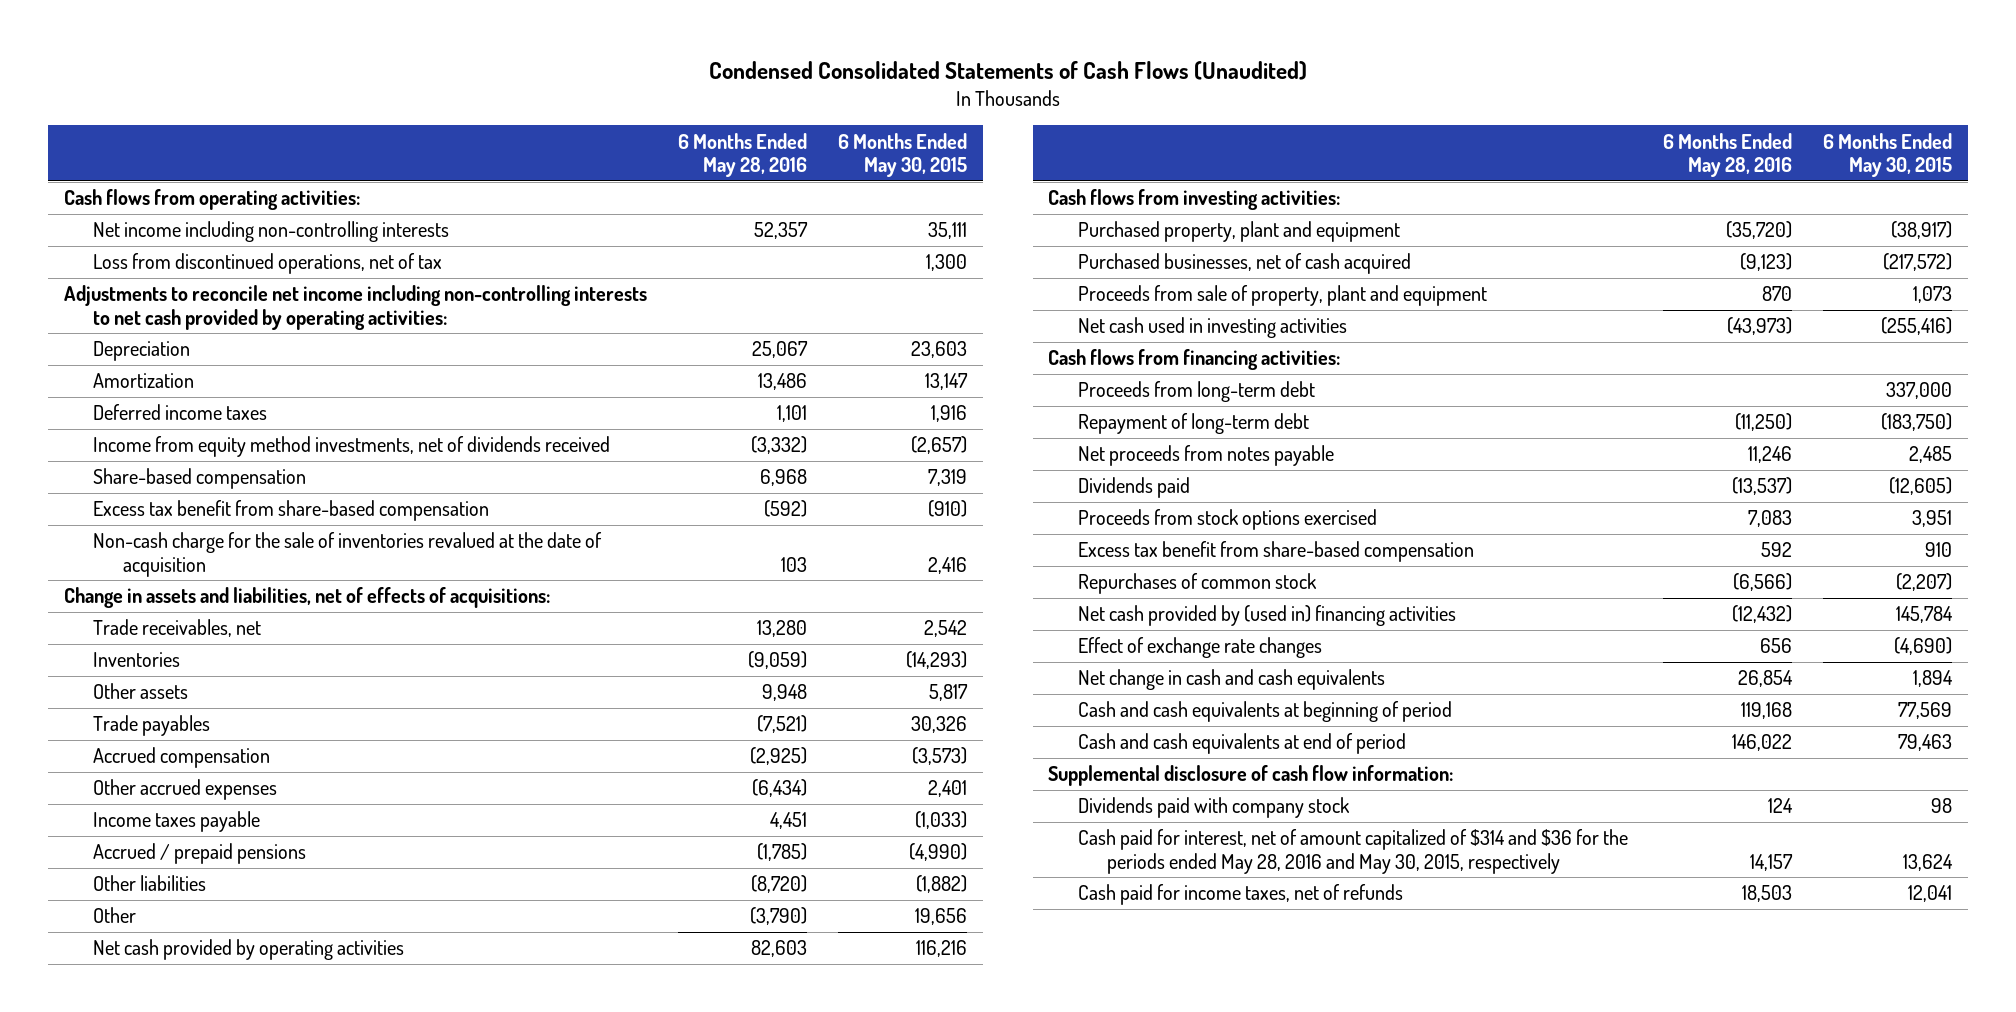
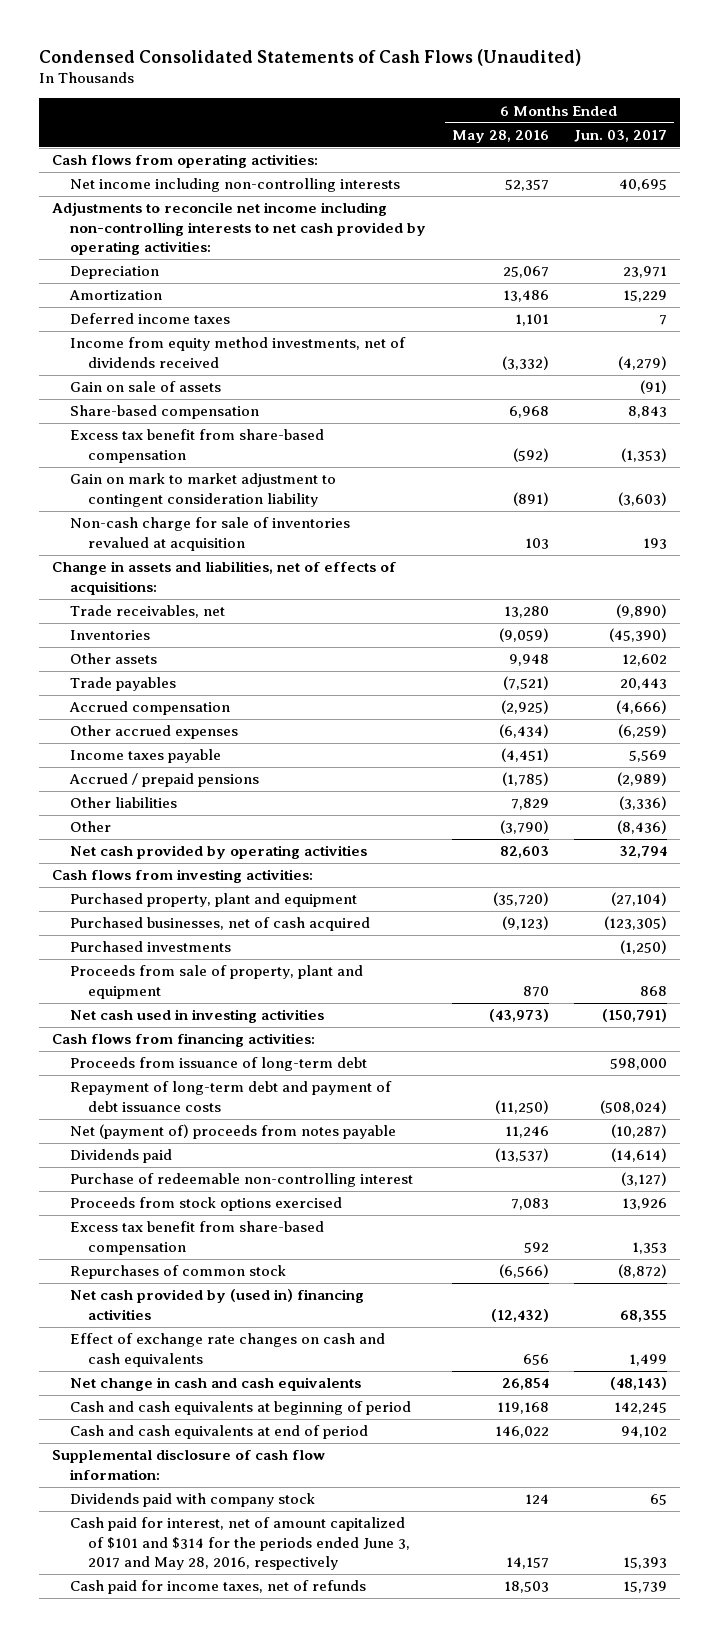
[838,132,968,178] 6 Months Ended May 30, 2015 -> none
none -> [574,129,668,142] Jun. 03, 2017
[93,253,443,275] Loss from discontinued operations, net of tax -> none
none -> [69,381,221,393] Gain on sale of assets
none -> [69,473,336,507] Gain on mark to market adjustment to contingent consideration liability
[93,532,603,577] Non-cash charge for the sale of inventories revalued at the date of acquisition -> [69,517,350,551] Non-cash charge for sale of inventories revalued at acquisition
[769,812,807,830] 4,451 -> [500,748,549,763] (4,451)
[750,875,807,894] (8,720) -> [510,798,549,811] 7,829
none -> [69,941,231,953] Purchased investments
[1077,381,1315,403] Proceeds from long-term debt -> [69,1057,367,1072] Proceeds from issuance of long-term debt
[1077,413,1309,435] Repayment of long-term debt -> [69,1081,392,1112] Repayment of long-term debt and payment of debt issuance costs
[1077,445,1334,467] Net proceeds from notes payable -> [69,1124,396,1140] Net (payment of) proceeds from notes payable
none -> [69,1173,413,1188] Purchase of redeemable non-controlling interest
[1077,637,1322,659] Effect of exchange rate changes -> [69,1333,385,1367] Effect of exchange rate changes on cash and cash equivalents
[1077,829,1628,874] Cash paid for interest, net of amount capitalized of $314 and $36 for the periods ended May 28, 2016 and May 30, 2015, respectively -> [69,1517,410,1571] Cash paid for interest, net of amount capitalized of $101 and $314 for the periods ended June 3, 2017 and May 28, 2016, respectively

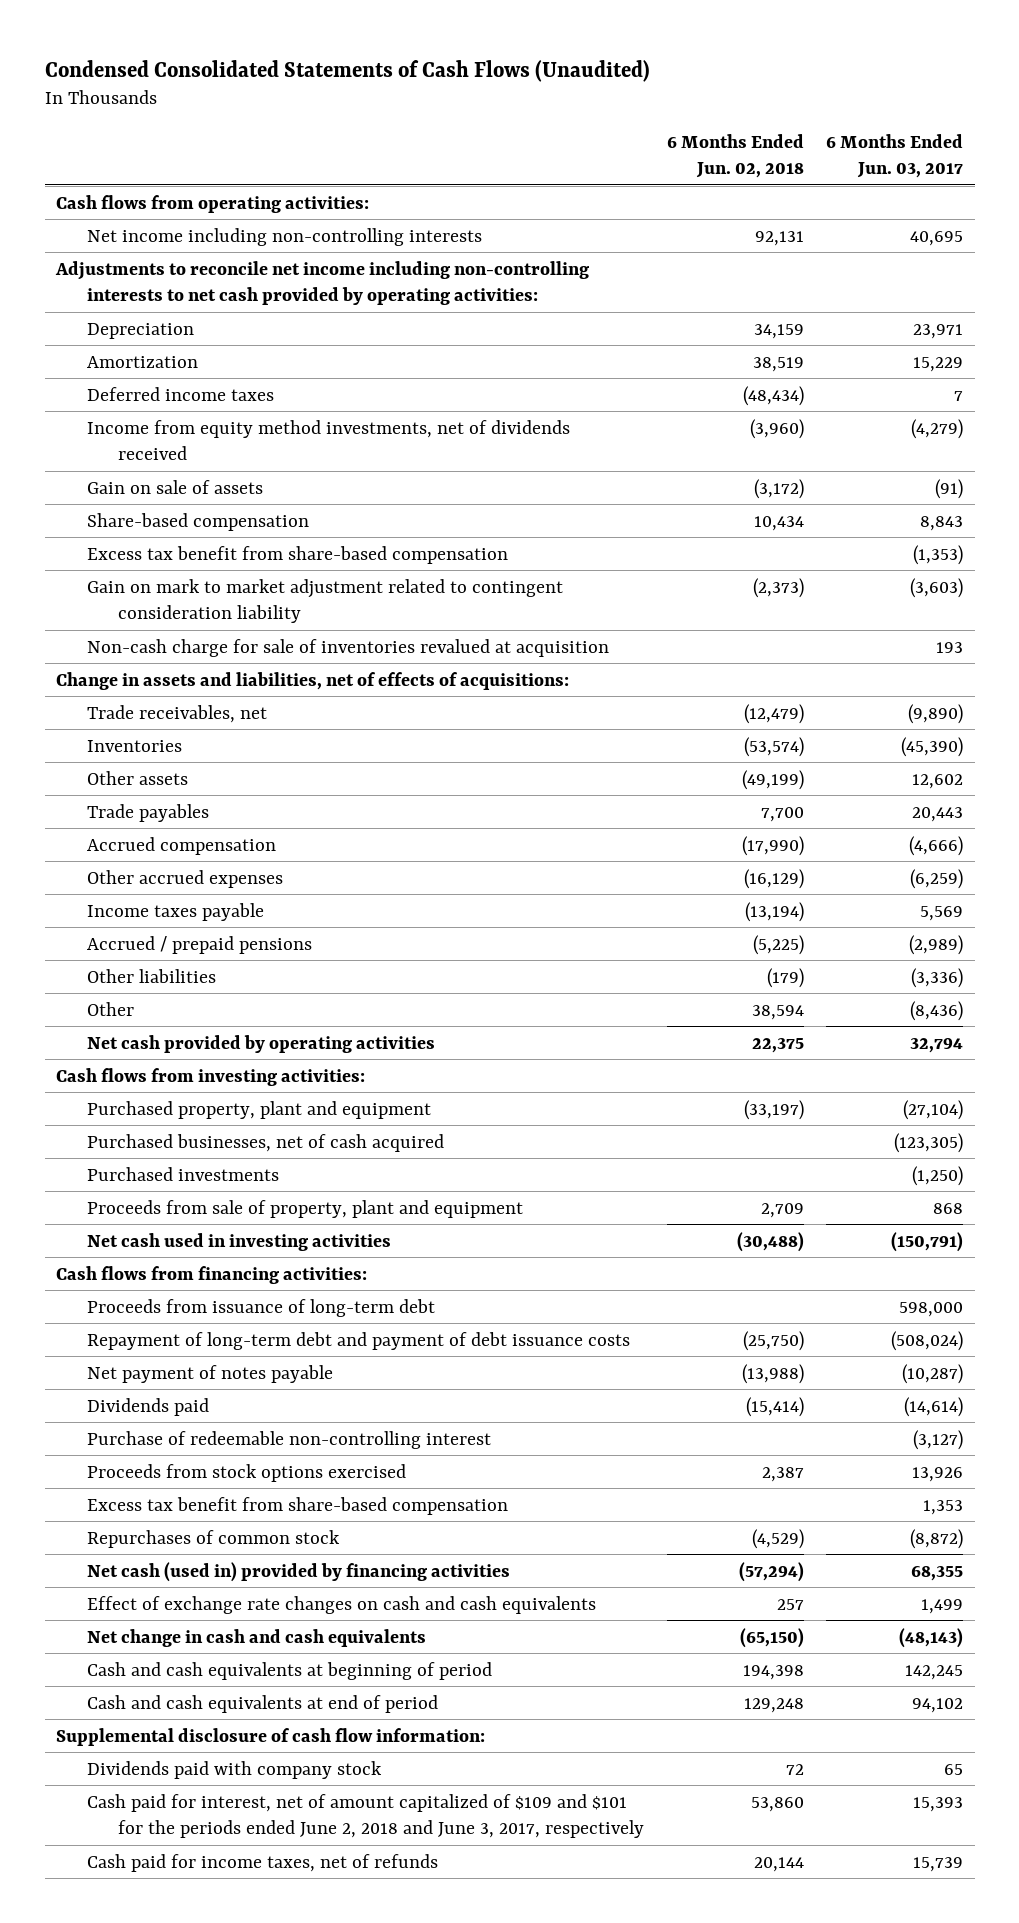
[451,129,549,143] May 28, 2016 -> none
none -> [666,133,804,179] 6 Months Ended Jun. 02, 2018
[69,473,336,507] Gain on mark to market adjustment to contingent consideration liability -> [87,578,564,624] Gain on mark to market adjustment related to contingent consideration liability
[69,1124,396,1140] Net (payment of) proceeds from notes payable -> [87,1364,334,1383] Net payment of notes payable
[69,1289,364,1320] Net cash provided by (used in) financing activities -> [87,1561,511,1582] Net cash (used in) provided by financing activities
[69,1517,410,1571] Cash paid for interest, net of amount capitalized of $101 and $314 for the periods ended June 3, 2017 and May 28, 2016, respectively -> [87,1793,645,1839] Cash paid for interest, net of amount capitalized of $109 and $101 for the periods ended June 2, 2018 and June 3, 2017, respectively

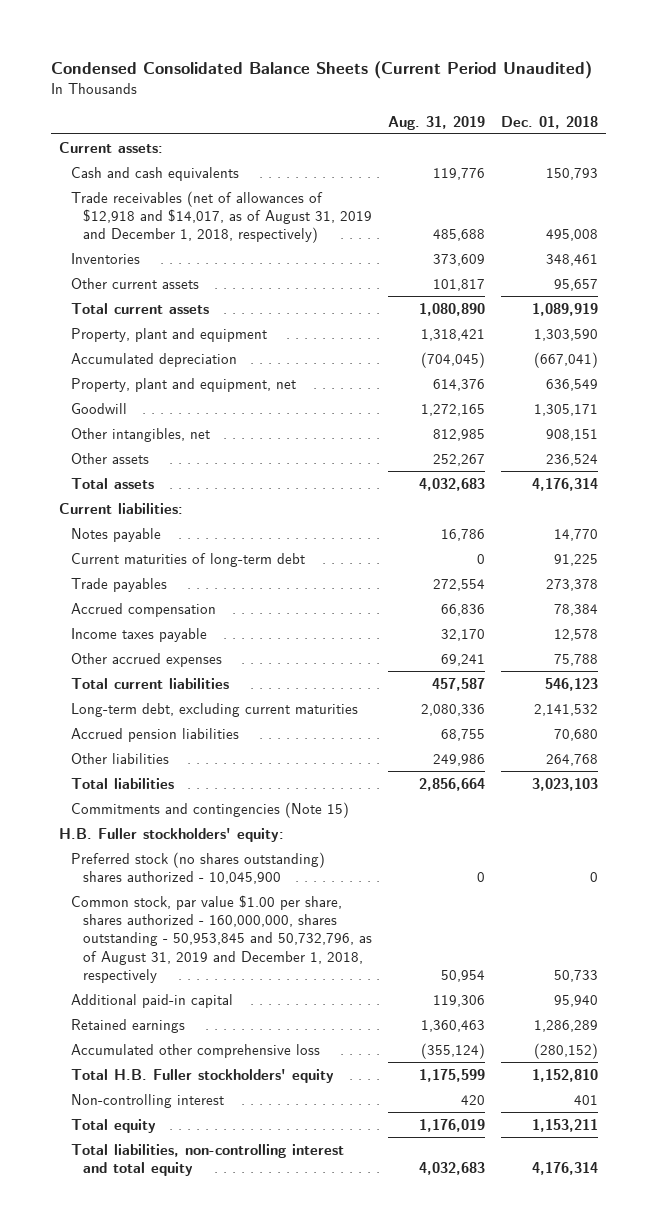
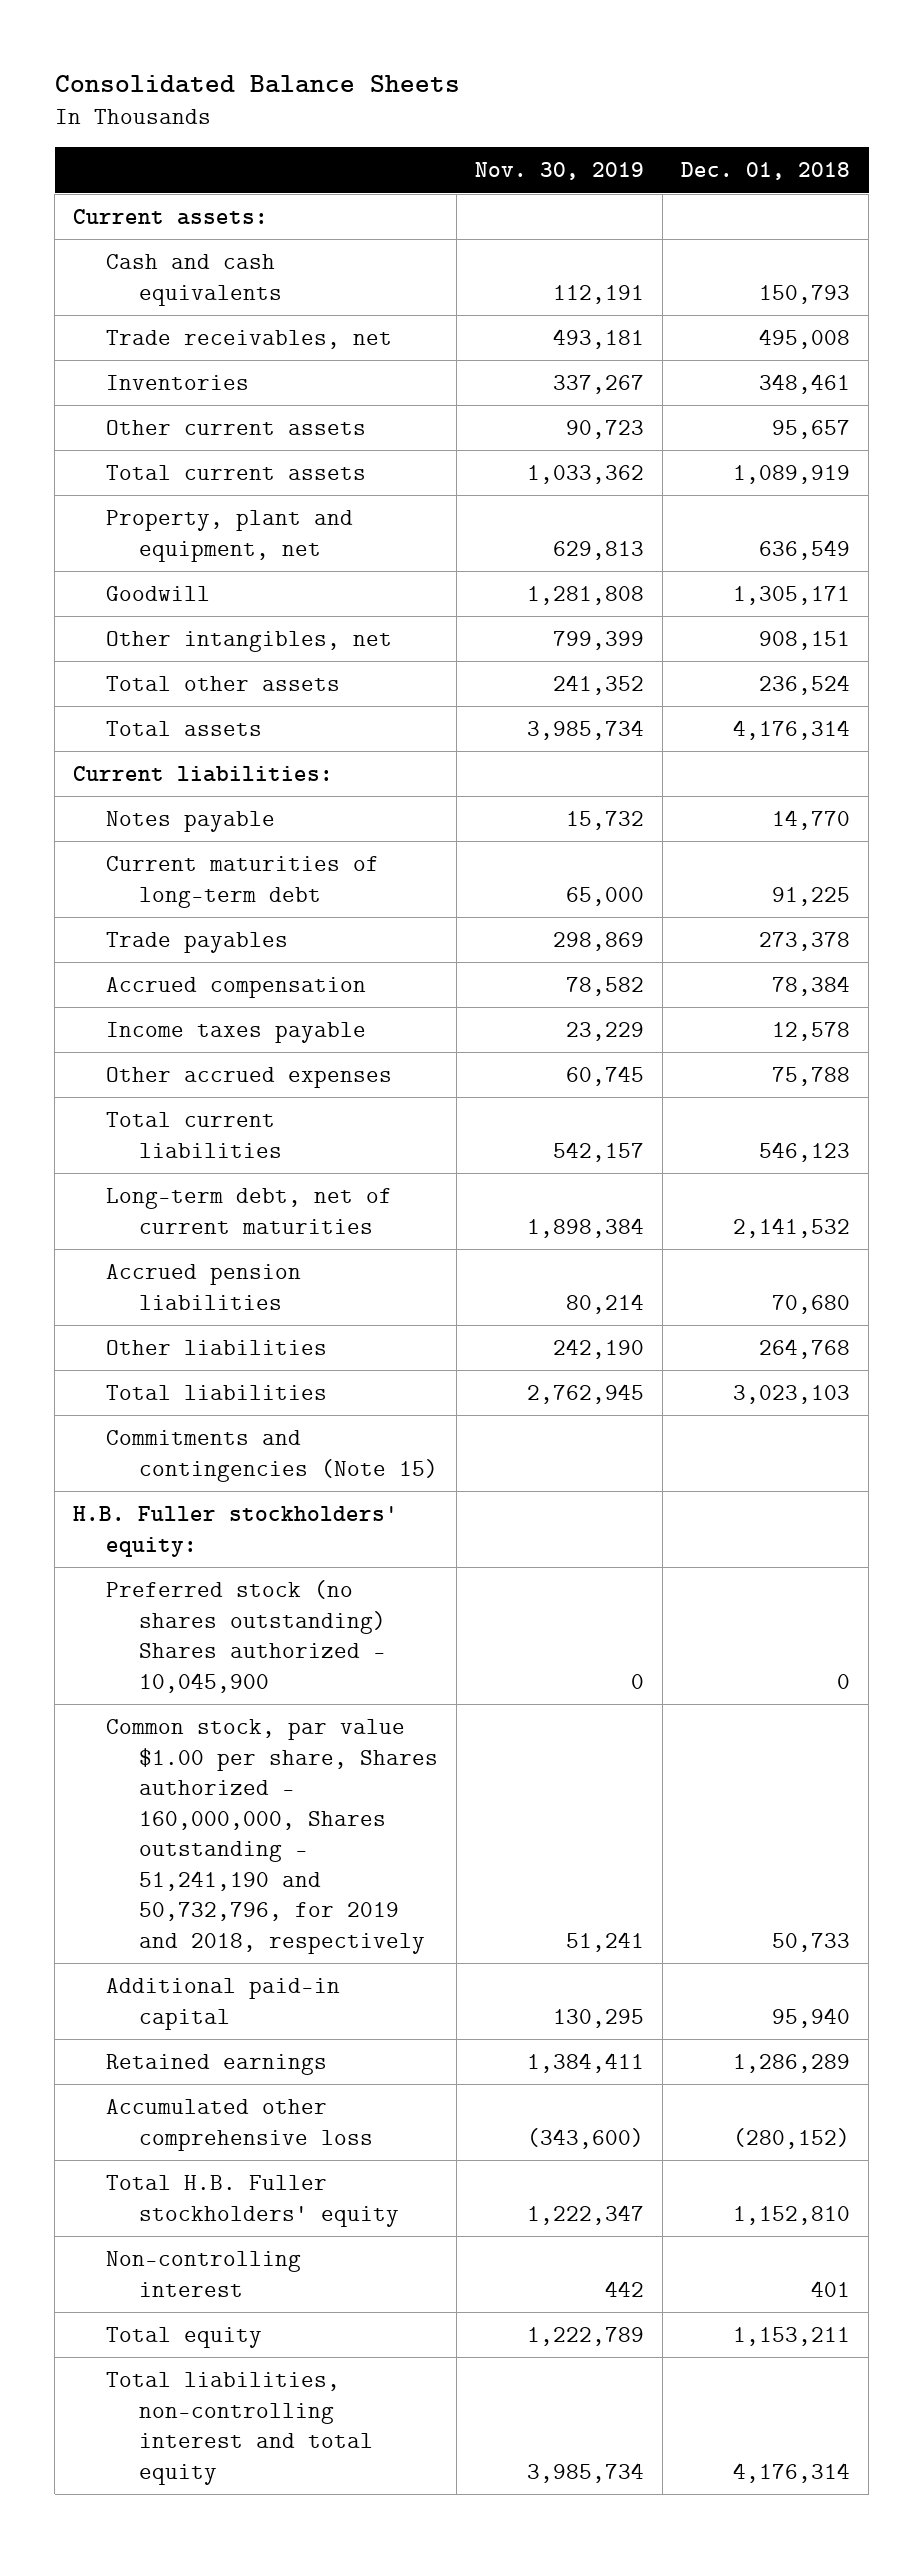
[51,61,593,80] Condensed Consolidated Balance Sheets (Current Period Unaudited) -> [54,74,460,93] Consolidated Balance Sheets
[387,115,485,130] Aug. 31, 2019 -> none
none -> [475,162,645,181] Nov. 30, 2019
[71,190,373,244] Trade receivables (net of allowances of $12,918 and $14,017, as of August 31, 2019 and December 1, 2018, respectively) -> [105,330,392,350] Trade receivables, net
[71,327,268,342] Property, plant and equipment -> none
[71,352,238,367] Accumulated depreciation -> none
[71,452,150,464] Other assets -> [105,676,340,692] Total other assets
[71,702,359,717] Long-term debt, excluding current maturities -> [105,1188,392,1234] Long-term debt, net of current maturities
[71,851,326,884] Preferred stock (no shares outstanding) shares authorized - 10,045,900 -> [105,1580,386,1693] Preferred stock (no shares outstanding) Shares authorized - 10,045,900
[71,894,373,984] Common stock, par value $1.00 per share, shares authorized - 160,000,000, shares outstanding - 50,953,845 and 50,732,796, as of August 31, 2019 and December 1, 2018, respectively -> [105,1719,438,1954] Common stock, par value $1.00 per share, Shares authorized - 160,000,000, Shares outstanding - 51,241,190 and 50,732,796, for 2019 and 2018, respectively

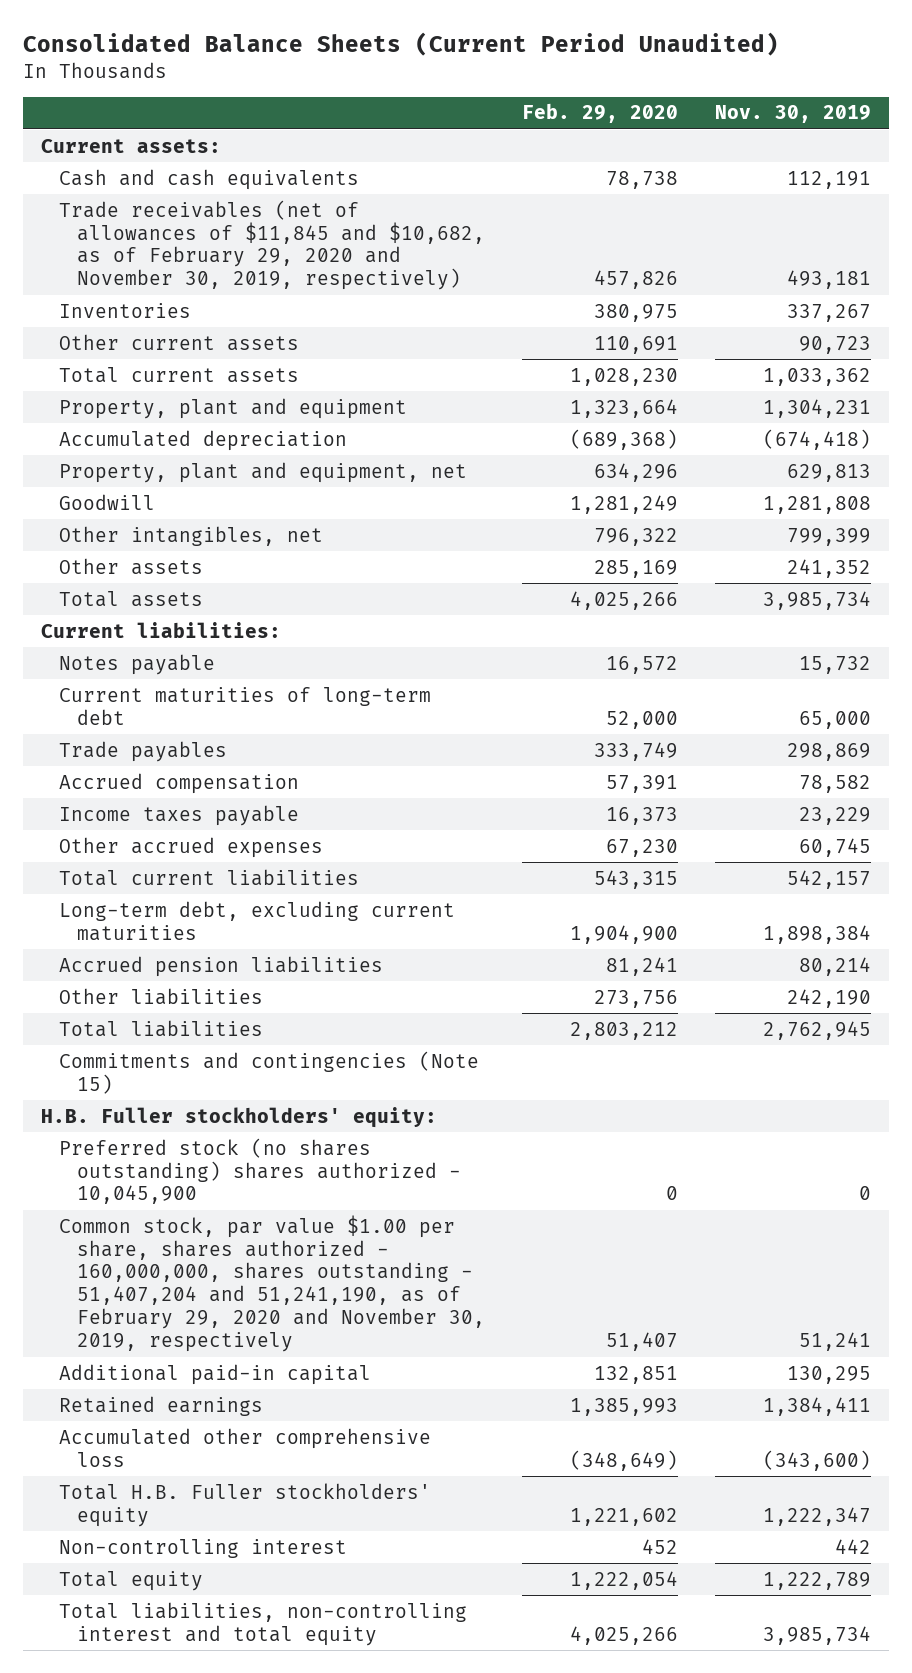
[54,74,460,93] Consolidated Balance Sheets -> [22,32,779,57] Consolidated Balance Sheets (Current Period Unaudited)
[681,162,851,181] Dec. 01, 2018 -> none
none -> [521,103,678,124] Feb. 29, 2020
[105,330,392,350] Trade receivables, net -> [59,199,485,291] Trade receivables (net of allowances of $11,845 and $10,682, as of February 29, 2020 and November 30, 2019, respectively)
none -> [59,397,408,419] Property, plant and equipment
none -> [59,429,348,451] Accumulated depreciation
[105,676,340,692] Total other assets -> [59,557,204,575] Other assets
[105,1188,392,1234] Long-term debt, net of current maturities -> [59,900,456,941] Long-term debt, excluding current maturities
[105,1580,386,1693] Preferred stock (no shares outstanding) Shares authorized - 10,045,900 -> [59,1137,461,1205] Preferred stock (no shares outstanding) shares authorized - 10,045,900
[105,1719,438,1954] Common stock, par value $1.00 per share, Shares authorized - 160,000,000, Shares outstanding - 51,241,190 and 50,732,796, for 2019 and 2018, respectively -> [59,1214,485,1353] Common stock, par value $1.00 per share, shares authorized - 160,000,000, shares outstanding - 51,407,204 and 51,241,190, as of February 29, 2020 and November 30, 2019, respectively

